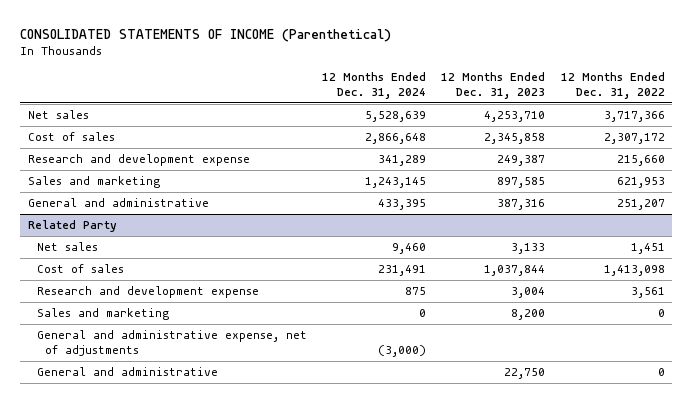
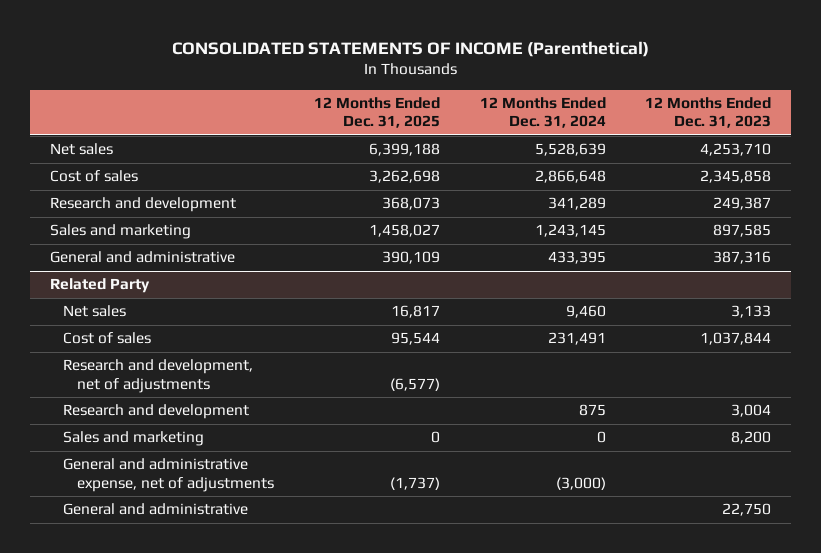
[560,72,665,100] 12 Months Ended Dec. 31, 2022 -> none
none -> [313,97,440,129] 12 Months Ended Dec. 31, 2025
[28,154,251,167] Research and development expense -> [49,197,236,213] Research and development
none -> [63,359,254,393] Research and development, net of adjustments
[36,286,259,299] Research and development expense -> [63,404,250,420] Research and development

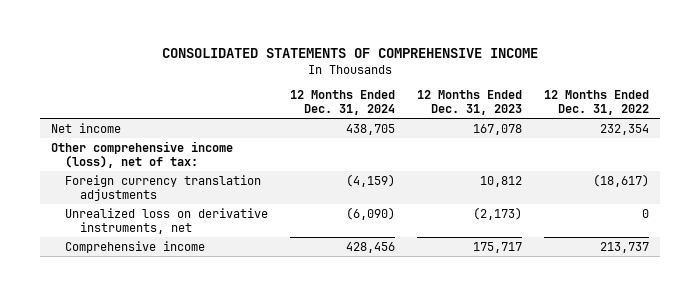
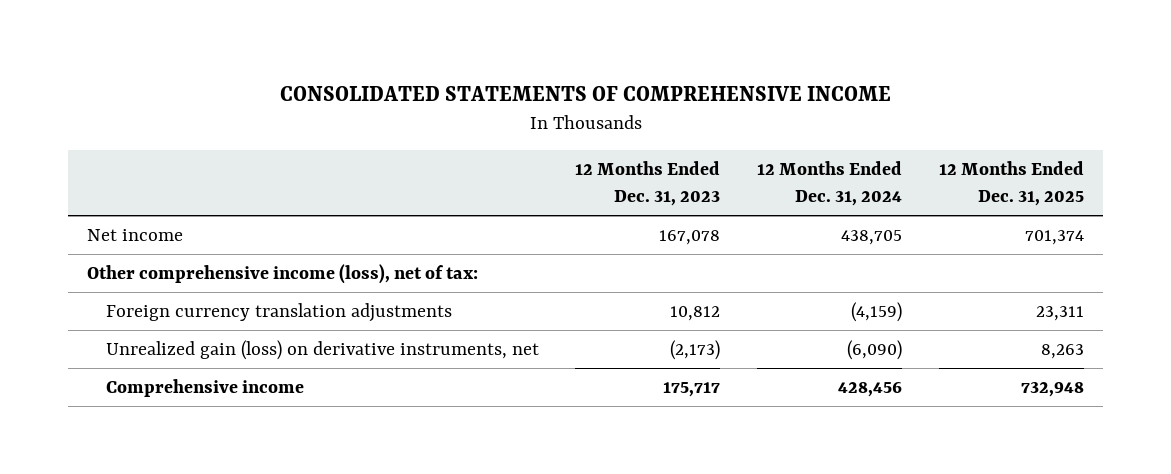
[543,89,649,116] 12 Months Ended Dec. 31, 2022 -> none
none -> [939,161,1085,207] 12 Months Ended Dec. 31, 2025
[65,207,269,234] Unrealized loss on derivative instruments, net -> [105,340,539,361] Unrealized gain (loss) on derivative instruments, net

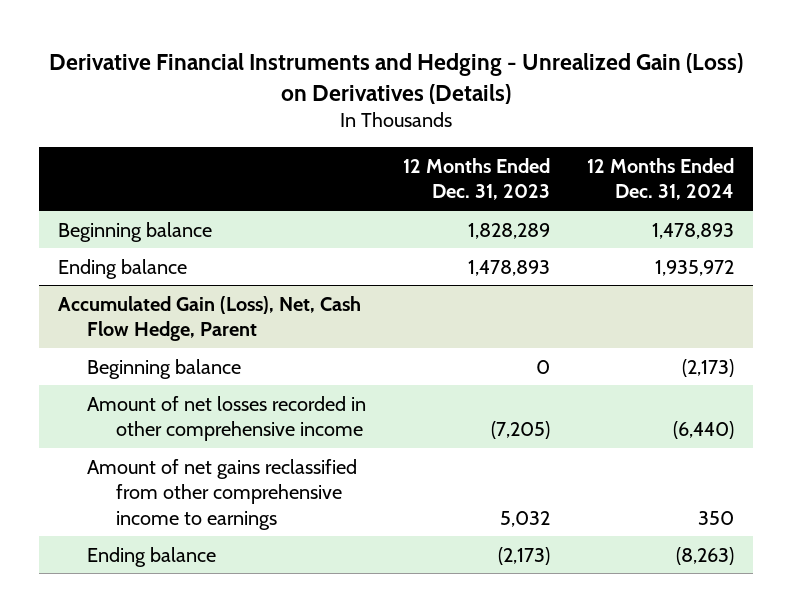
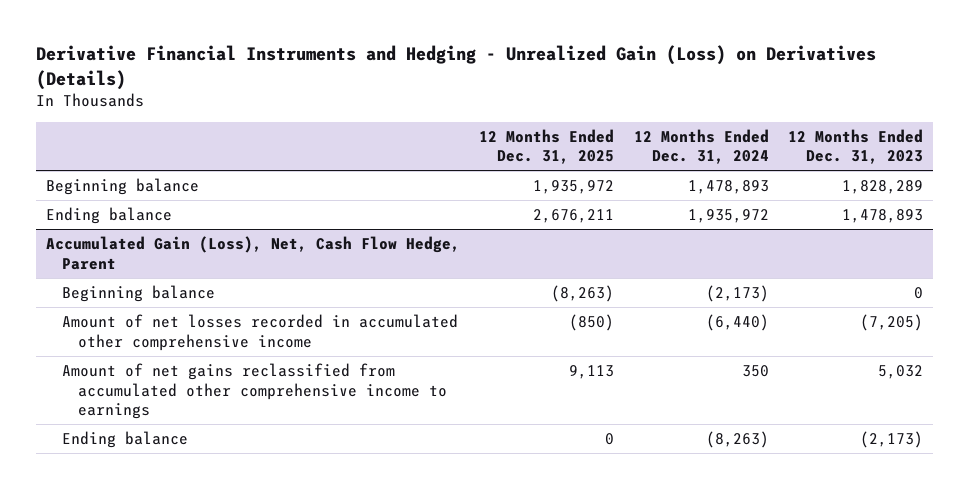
none -> [479,128,615,165] 12 Months Ended Dec. 31, 2025
[86,395,366,442] Amount of net losses recorded in other comprehensive income -> [62,313,459,351] Amount of net losses recorded in accumulated other comprehensive income
[86,458,357,530] Amount of net gains reclassified from other comprehensive income to earnings -> [62,362,448,420] Amount of net gains reclassified from accumulated other comprehensive income to earnings

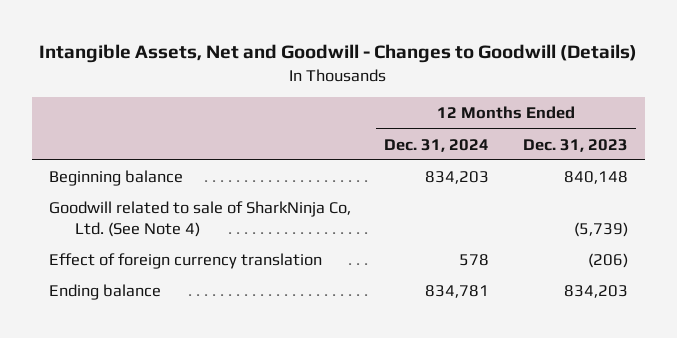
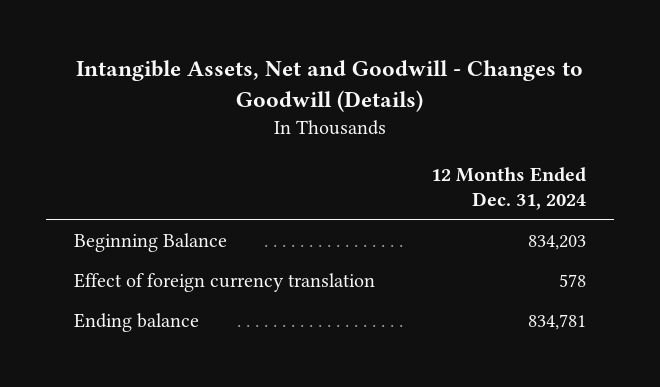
[522,138,628,152] Dec. 31, 2023 -> none
[48,201,351,237] Goodwill related to sale of SharkNinja Co, Ltd. (See Note 4) -> none
[48,170,183,187] Beginning balance -> [73,233,227,253] Beginning Balance

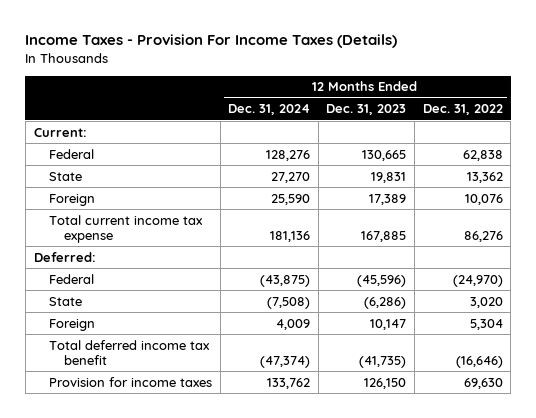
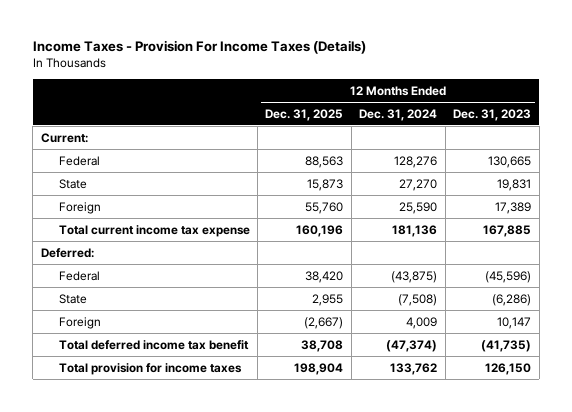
[422,104,503,116] Dec. 31, 2022 -> none
none -> [265,108,344,121] Dec. 31, 2025
[48,376,212,387] Provision for income taxes -> [58,362,242,375] Total provision for income taxes

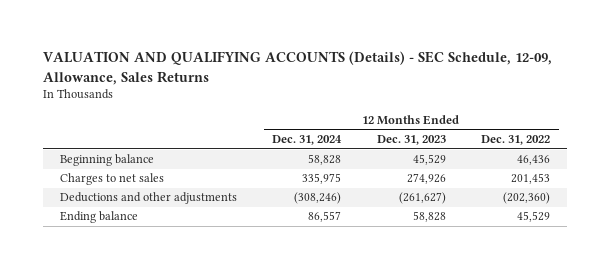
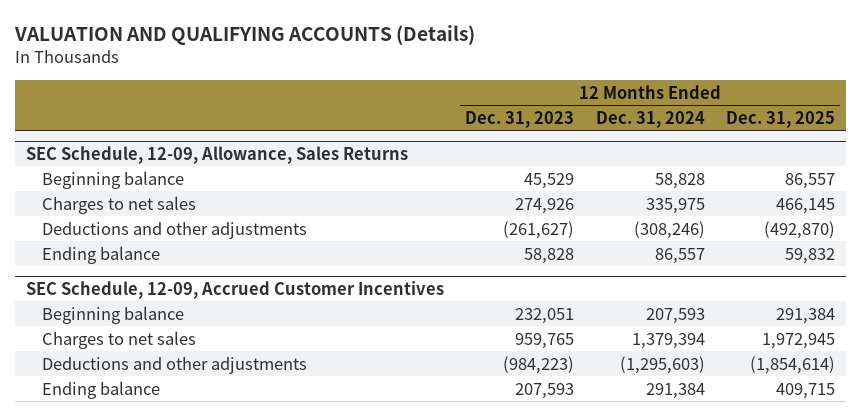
[42,51,552,85] VALUATION AND QUALIFYING ACCOUNTS (Details) - SEC Schedule, 12-09, Allowance, Sales Returns -> [14,24,476,45] VALUATION AND QUALIFYING ACCOUNTS (Details)
[480,135,550,146] Dec. 31, 2022 -> none
none -> [726,110,836,128] Dec. 31, 2025
none -> [25,145,408,164] SEC Schedule, 12-09, Allowance, Sales Returns
none -> [25,280,444,299] SEC Schedule, 12-09, Accrued Customer Incentives
none -> [41,305,184,324] Beginning balance
none -> [41,330,196,349] Charges to net sales
none -> [41,356,307,374] Deductions and other adjustments
none -> [41,380,160,399] Ending balance

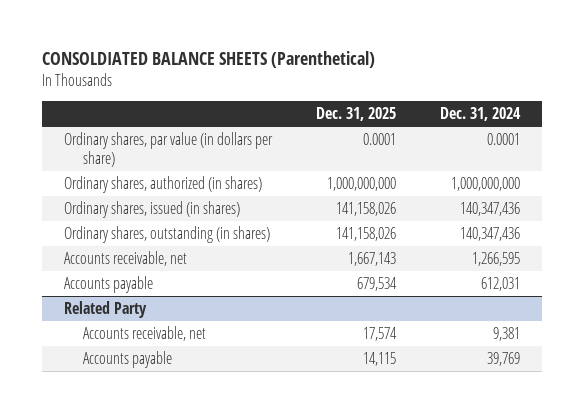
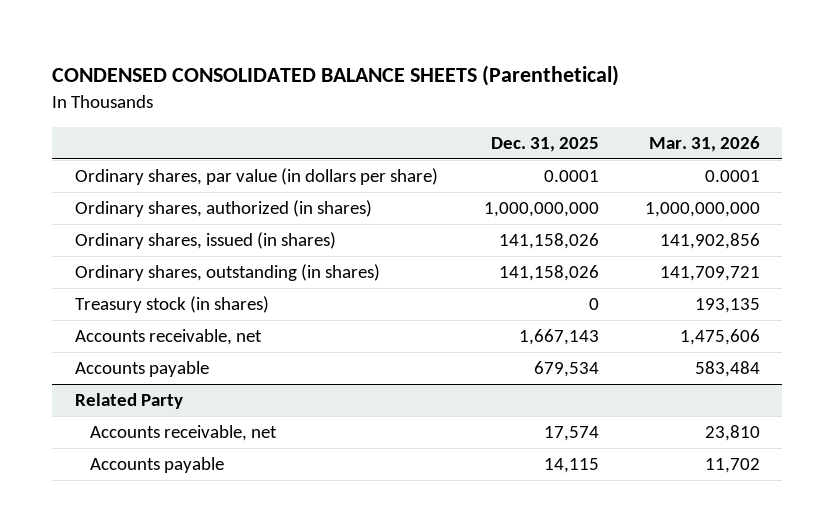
[41,51,375,69] CONSOLDIATED BALANCE SHEETS (Parenthetical) -> [52,64,620,86] CONDENSED CONSOLIDATED BALANCE SHEETS (Parenthetical)
[439,107,521,122] Dec. 31, 2024 -> none
none -> [648,136,760,153] Mar. 31, 2026
none -> [75,296,270,314] Treasury stock (in shares)

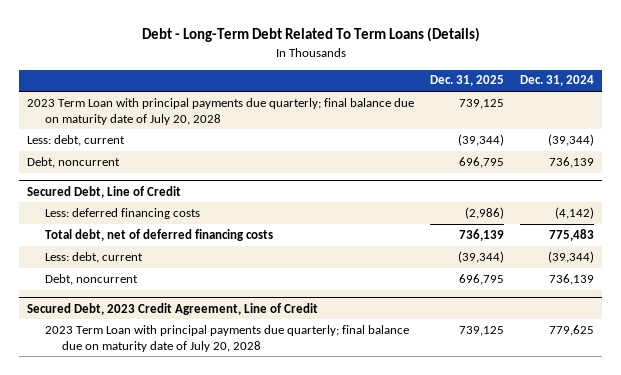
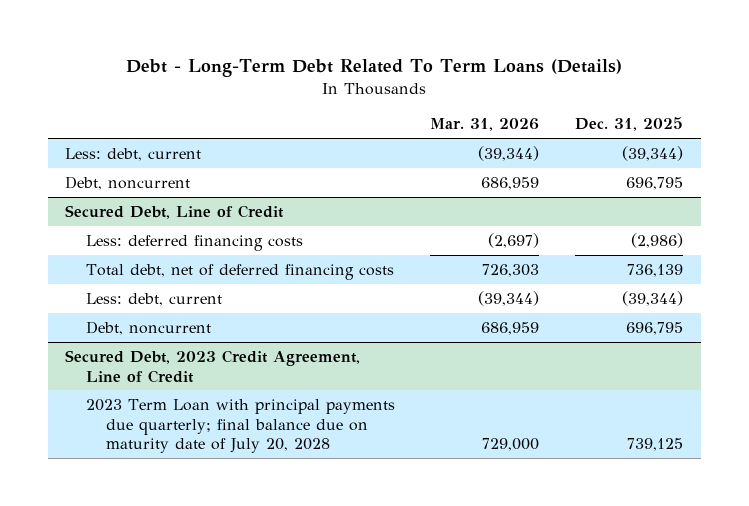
[520,75,595,87] Dec. 31, 2024 -> none
none -> [430,118,540,132] Mar. 31, 2026
[27,97,415,125] 2023 Term Loan with principal payments due quarterly; final balance due on maturity date of July 20, 2028 -> none

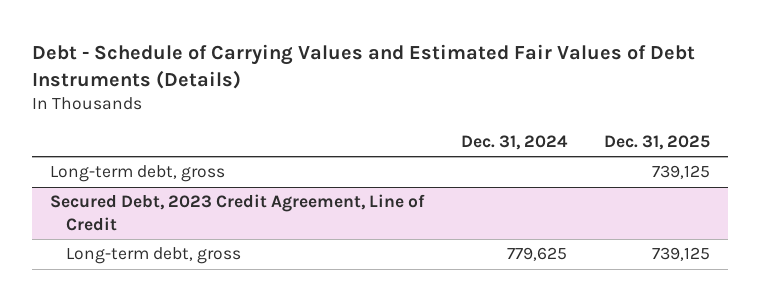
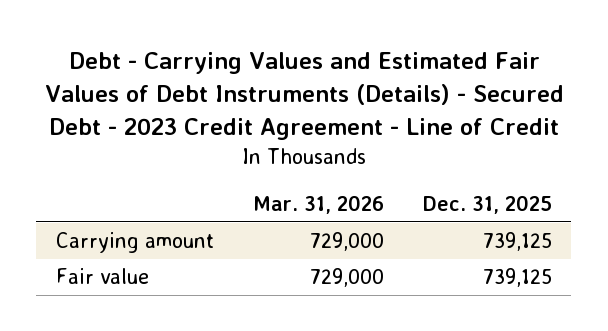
[32,43,696,89] Debt - Schedule of Carrying Values and Estimated Fair Values of Debt Instruments (Details) -> [44,52,564,141] Debt - Carrying Values and Estimated Fair Values of Debt Instruments (Details) - Secured Debt - 2023 Credit Agreement - Line of Credit
[461,134,569,150] Dec. 31, 2024 -> none
none -> [252,194,384,214] Mar. 31, 2026
[50,194,426,231] Secured Debt, 2023 Credit Agreement, Line of Credit -> none
[50,165,226,183] Long-term debt, gross -> [55,232,214,254] Carrying amount
[66,247,242,265] Long-term debt, gross -> [55,268,149,285] Fair value

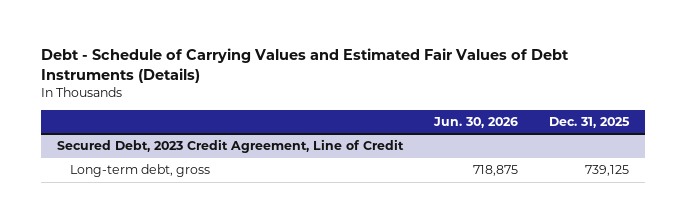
[44,52,564,141] Debt - Carrying Values and Estimated Fair Values of Debt Instruments (Details) - Secured Debt - 2023 Credit Agreement - Line of Credit -> [40,48,569,83] Debt - Schedule of Carrying Values and Estimated Fair Values of Debt Instruments (Details)
[252,194,384,214] Mar. 31, 2026 -> none
none -> [432,116,518,128] Jun. 30, 2026
[55,268,149,285] Fair value -> none
none -> [56,139,404,154] Secured Debt, 2023 Credit Agreement, Line of Credit
[55,232,214,254] Carrying amount -> [70,164,211,178] Long-term debt, gross

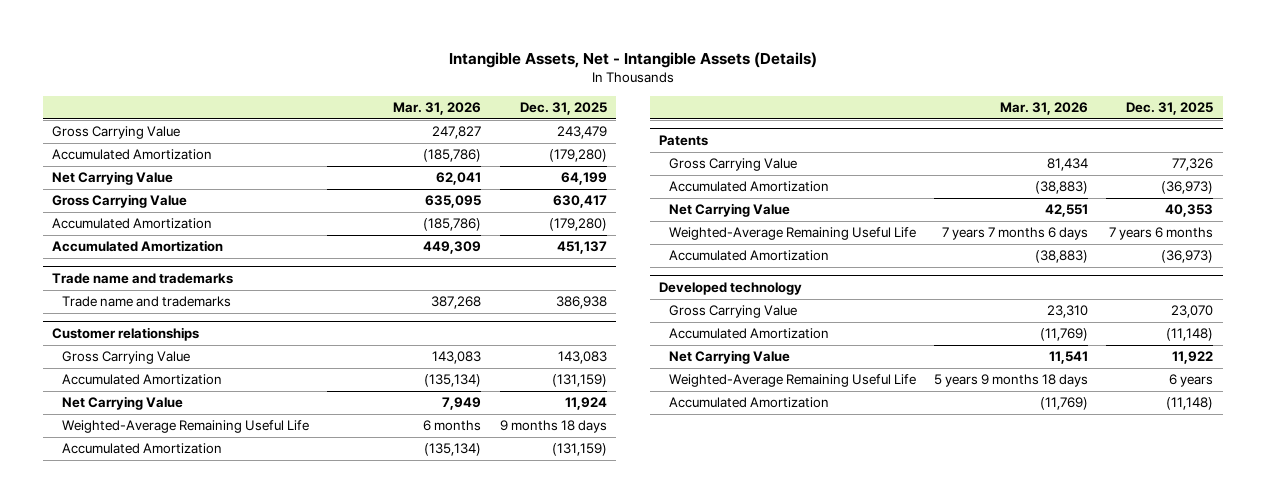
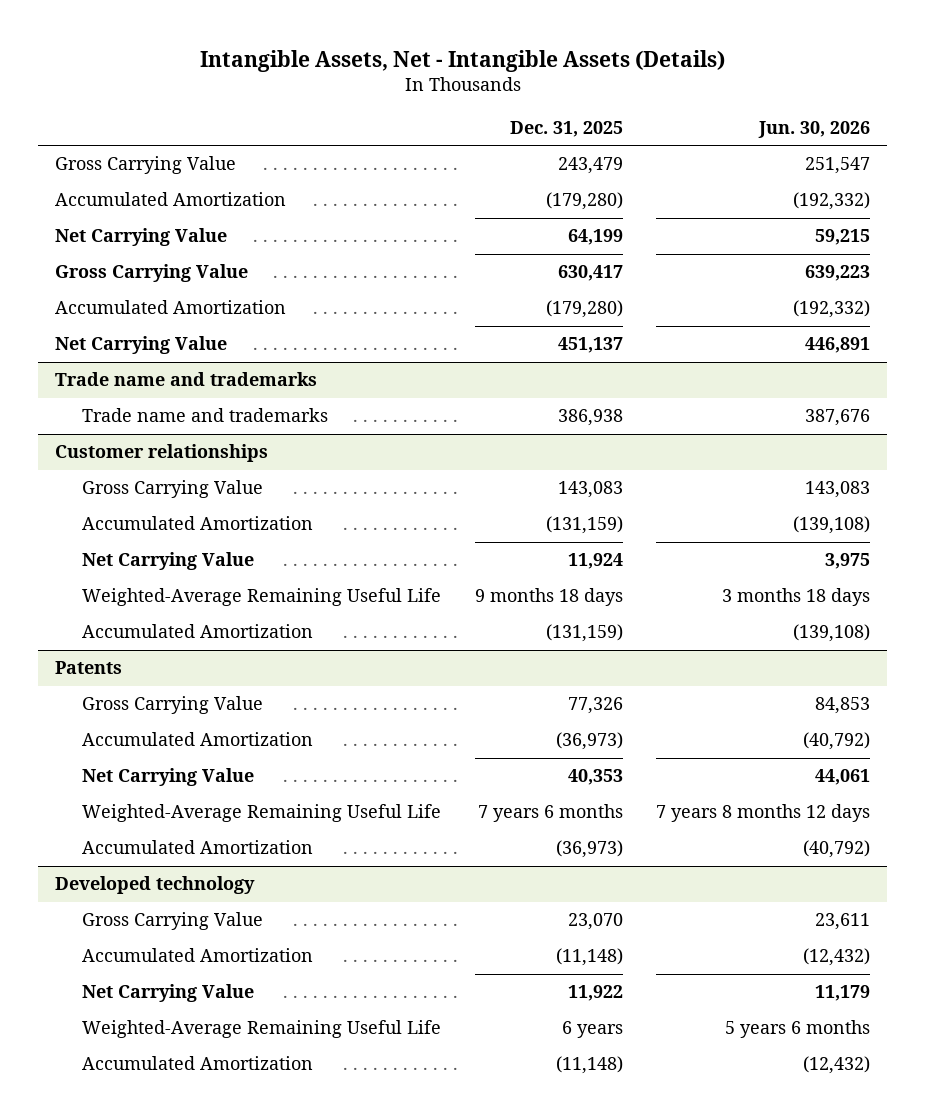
[393,102,482,116] Mar. 31, 2026 -> none
none -> [758,120,871,138] Jun. 30, 2026
[52,240,224,253] Accumulated Amortization -> [55,336,228,355] Net Carrying Value

